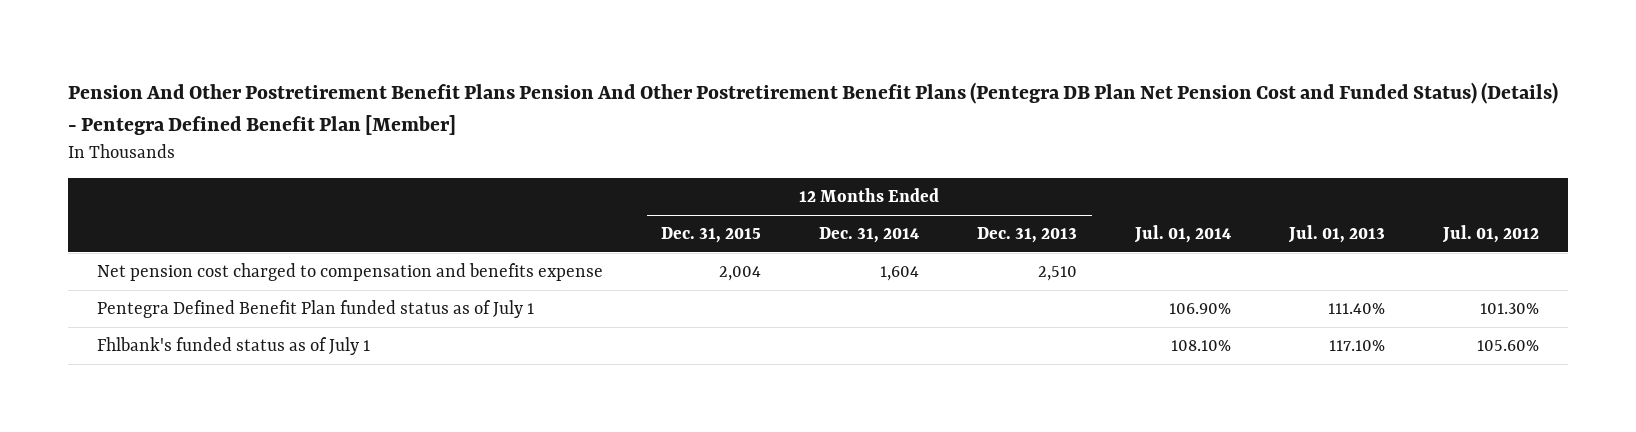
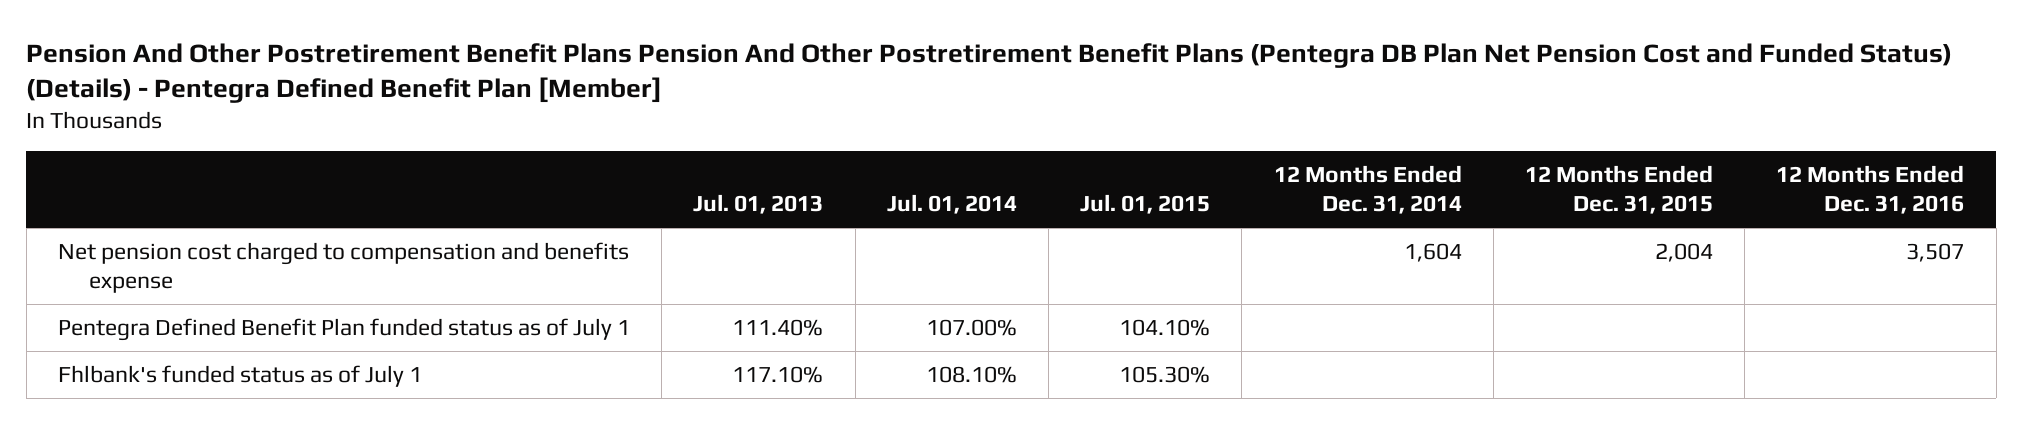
[977,227,1078,244] Dec. 31, 2013 -> none
[1442,225,1540,244] Jul. 01, 2012 -> none
none -> [1080,194,1211,215] Jul. 01, 2015
none -> [1776,164,1965,215] 12 Months Ended Dec. 31, 2016
[1169,303,1232,315] 106.90% -> [925,319,1017,337] 107.00%

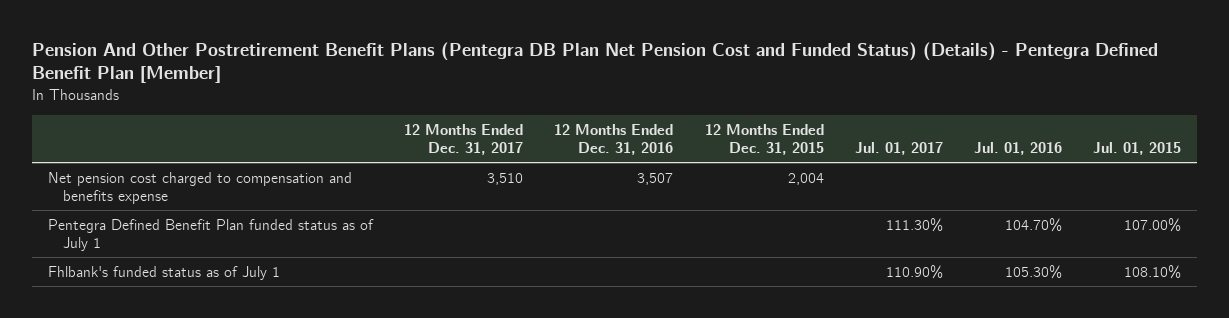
[26,42,1953,104] Pension And Other Postretirement Benefit Plans Pension And Other Postretirement Benefit Plans (Pentegra DB Plan Net Pension Cost and Funded Status) (Details) - Pentegra Defined Benefit Plan [Member] -> [32,41,1159,84] Pension And Other Postretirement Benefit Plans (Pentegra DB Plan Net Pension Cost and Funded Status) (Details) - Pentegra Defined Benefit Plan [Member]
[693,194,824,215] Jul. 01, 2013 -> none
[886,194,1017,215] Jul. 01, 2014 -> none
[1273,164,1462,215] 12 Months Ended Dec. 31, 2014 -> none
none -> [404,123,524,156] 12 Months Ended Dec. 31, 2017
none -> [854,142,943,156] Jul. 01, 2017
none -> [974,142,1063,156] Jul. 01, 2016
[1119,319,1211,337] 104.10% -> [1124,217,1182,232] 107.00%
[1119,366,1211,384] 105.30% -> [1124,264,1182,279] 108.10%

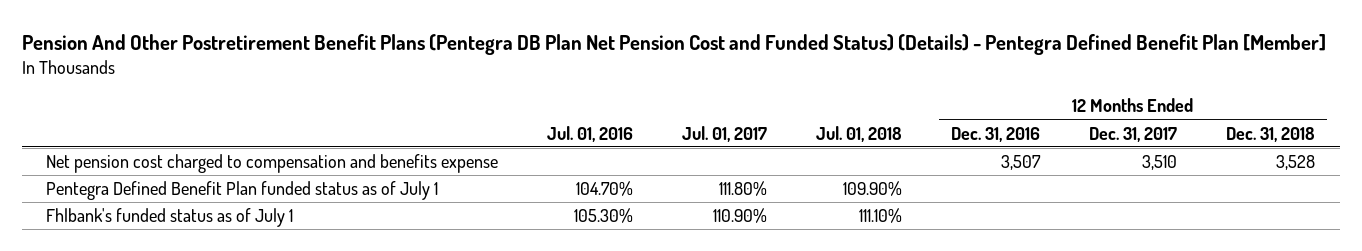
[704,123,824,156] 12 Months Ended Dec. 31, 2015 -> none
[1093,142,1182,156] Jul. 01, 2015 -> none
none -> [816,125,903,142] Jul. 01, 2018
none -> [1226,126,1316,142] Dec. 31, 2018
[885,217,943,232] 111.30% -> [719,181,768,197] 111.80%

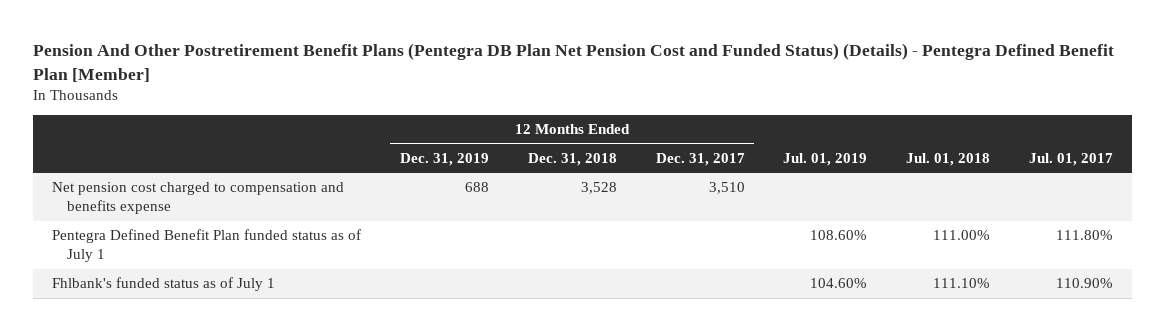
[547,125,634,142] Jul. 01, 2016 -> none
[951,126,1041,142] Dec. 31, 2016 -> none
none -> [399,152,489,166] Dec. 31, 2019
none -> [783,152,868,166] Jul. 01, 2019
[843,181,903,197] 109.90% -> [933,230,991,241] 111.00%

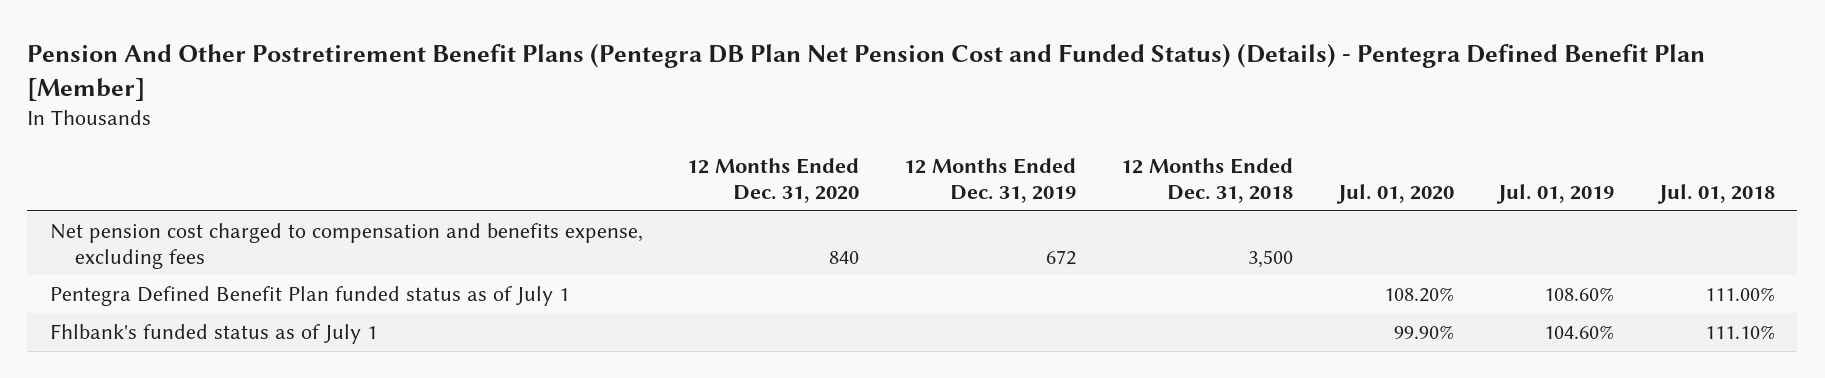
[655,152,745,166] Dec. 31, 2017 -> none
[1029,152,1114,166] Jul. 01, 2017 -> none
none -> [687,158,860,204] 12 Months Ended Dec. 31, 2020
none -> [1335,184,1454,205] Jul. 01, 2020
[52,182,345,215] Net pension cost charged to compensation and benefits expense -> [49,222,643,269] Net pension cost charged to compensation and benefits expense, excluding fees
[464,182,489,193] 688 -> [1046,249,1077,265] 672
[580,182,617,195] 3,528 -> [1247,249,1293,268] 3,500

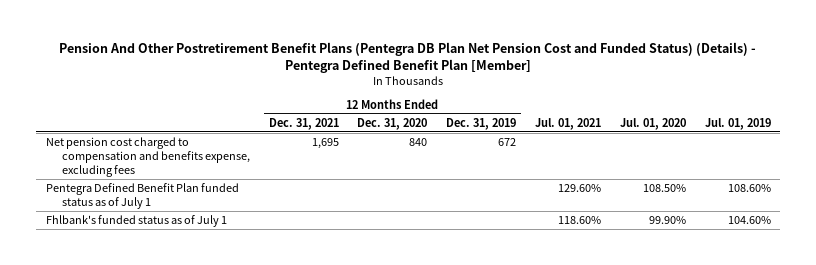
[1120,158,1293,204] 12 Months Ended Dec. 31, 2018 -> none
[1656,184,1775,205] Jul. 01, 2018 -> none
none -> [268,117,339,130] Dec. 31, 2021
none -> [535,117,602,130] Jul. 01, 2021
[1383,286,1454,302] 108.20% -> [642,183,686,192] 108.50%

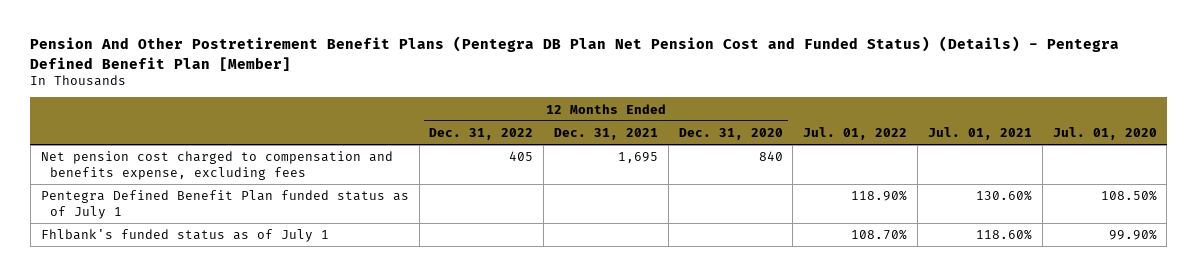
[446,117,517,130] Dec. 31, 2019 -> none
[704,117,771,130] Jul. 01, 2019 -> none
none -> [429,128,534,141] Dec. 31, 2022
none -> [803,127,908,141] Jul. 01, 2022
[558,183,602,192] 129.60% -> [975,190,1032,202] 130.60%

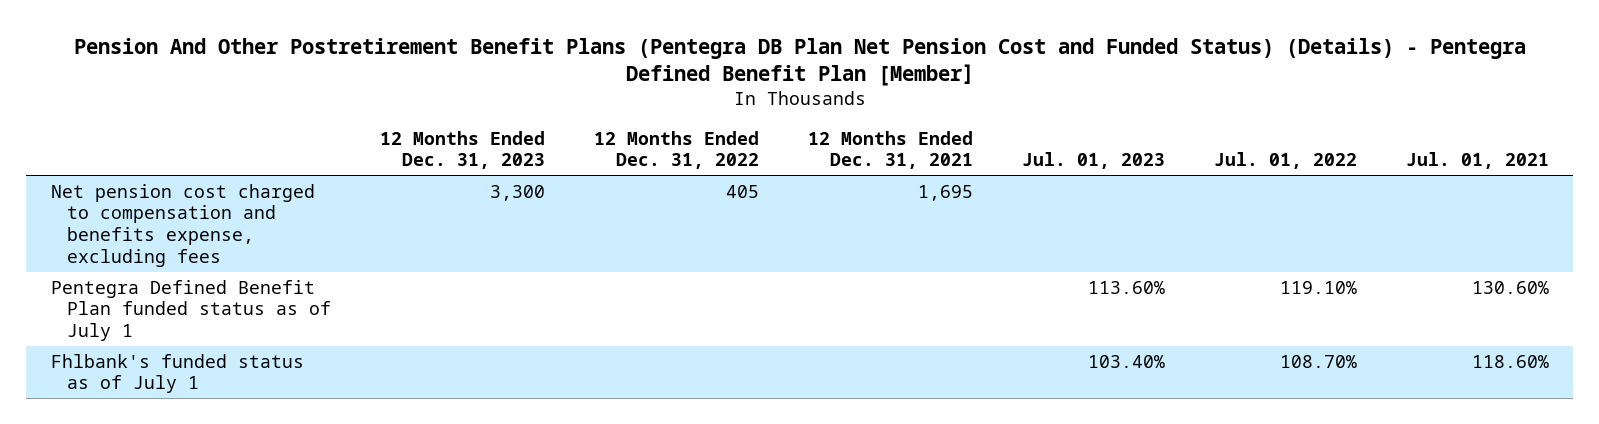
[678,128,783,141] Dec. 31, 2020 -> none
[1052,127,1157,141] Jul. 01, 2020 -> none
none -> [379,130,545,170] 12 Months Ended Dec. 31, 2023
none -> [1021,152,1165,170] Jul. 01, 2023
[851,190,908,202] 118.90% -> [1279,280,1357,294] 119.10%

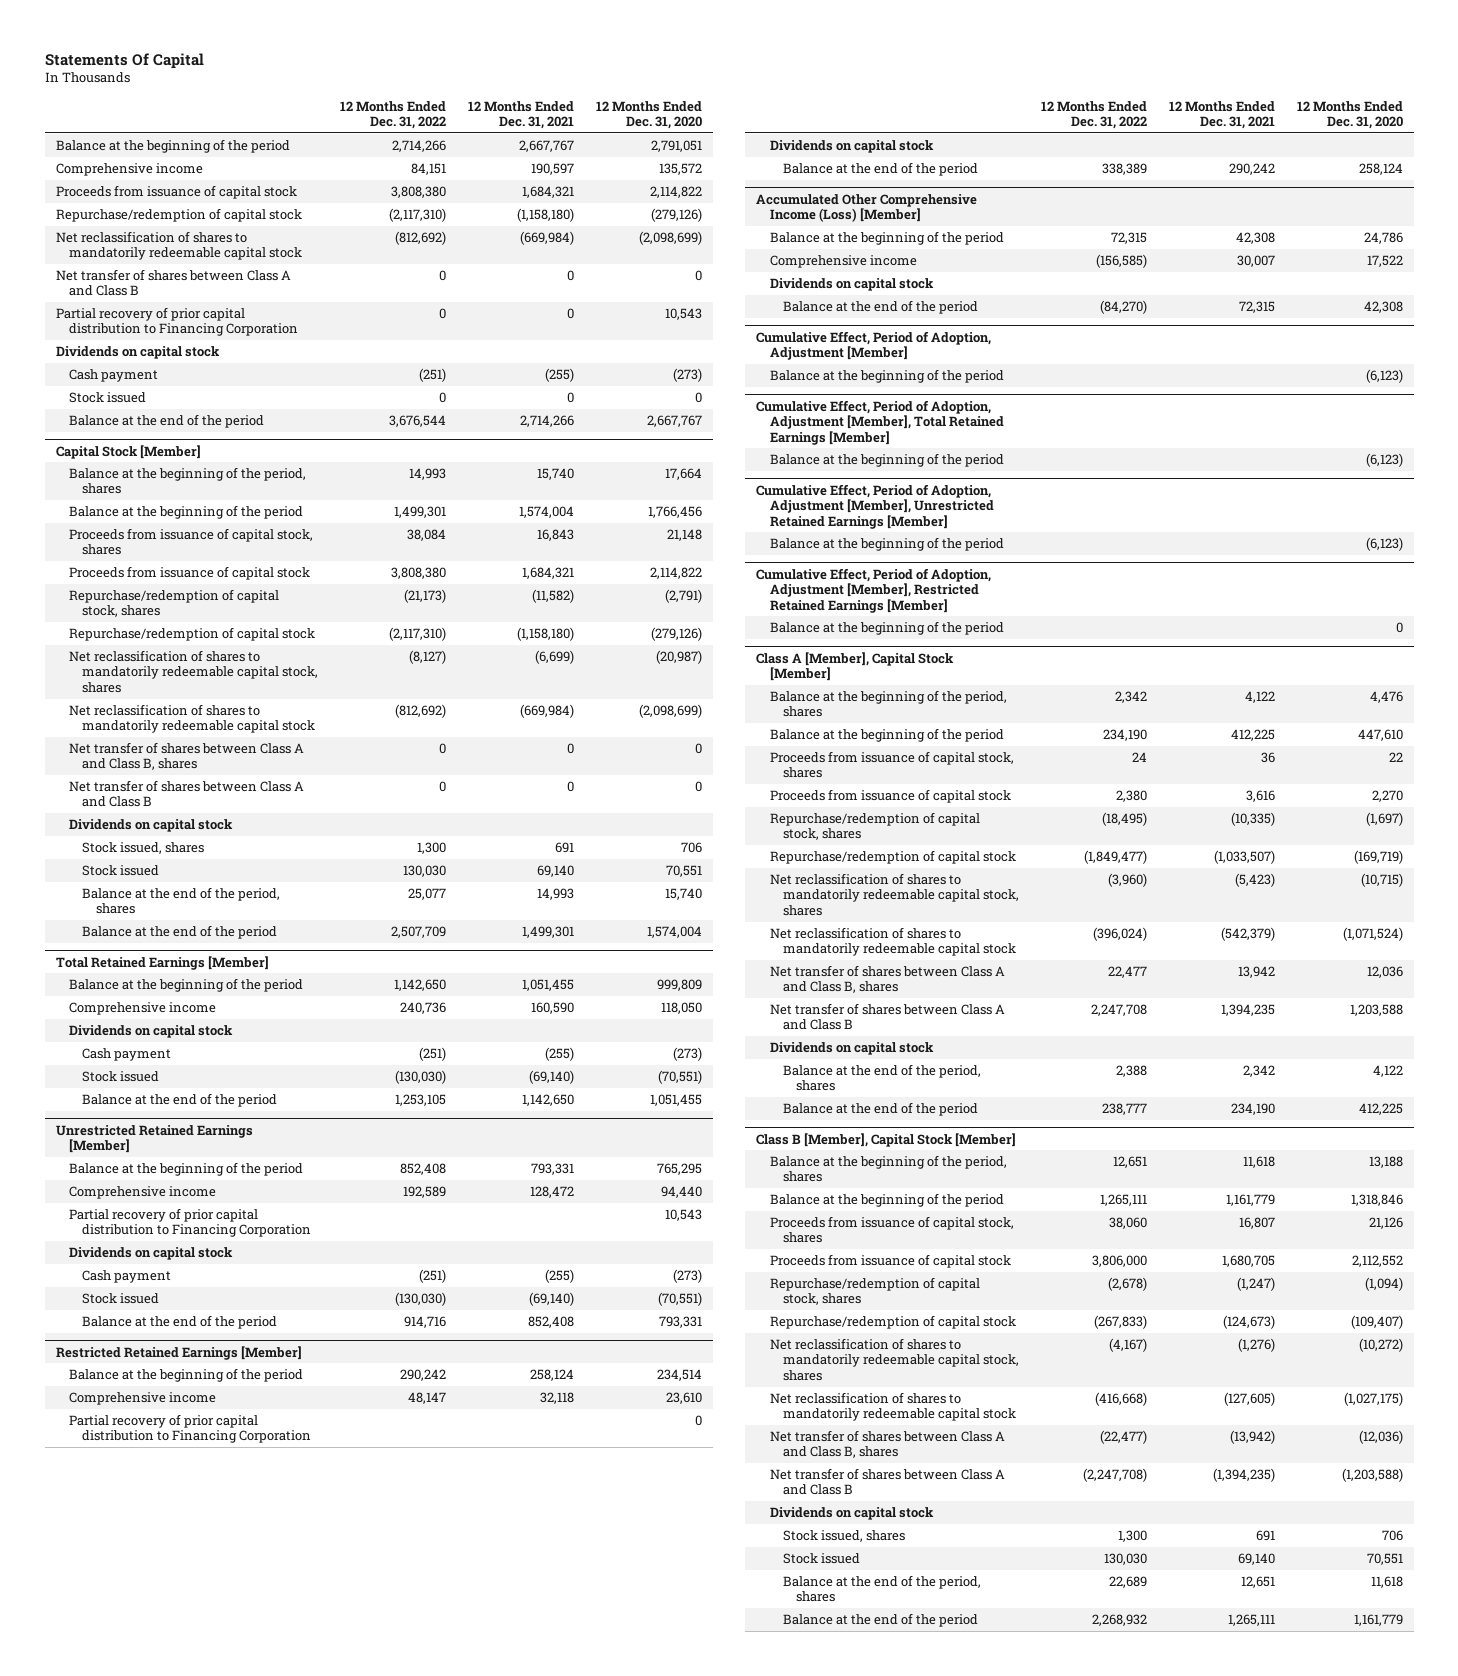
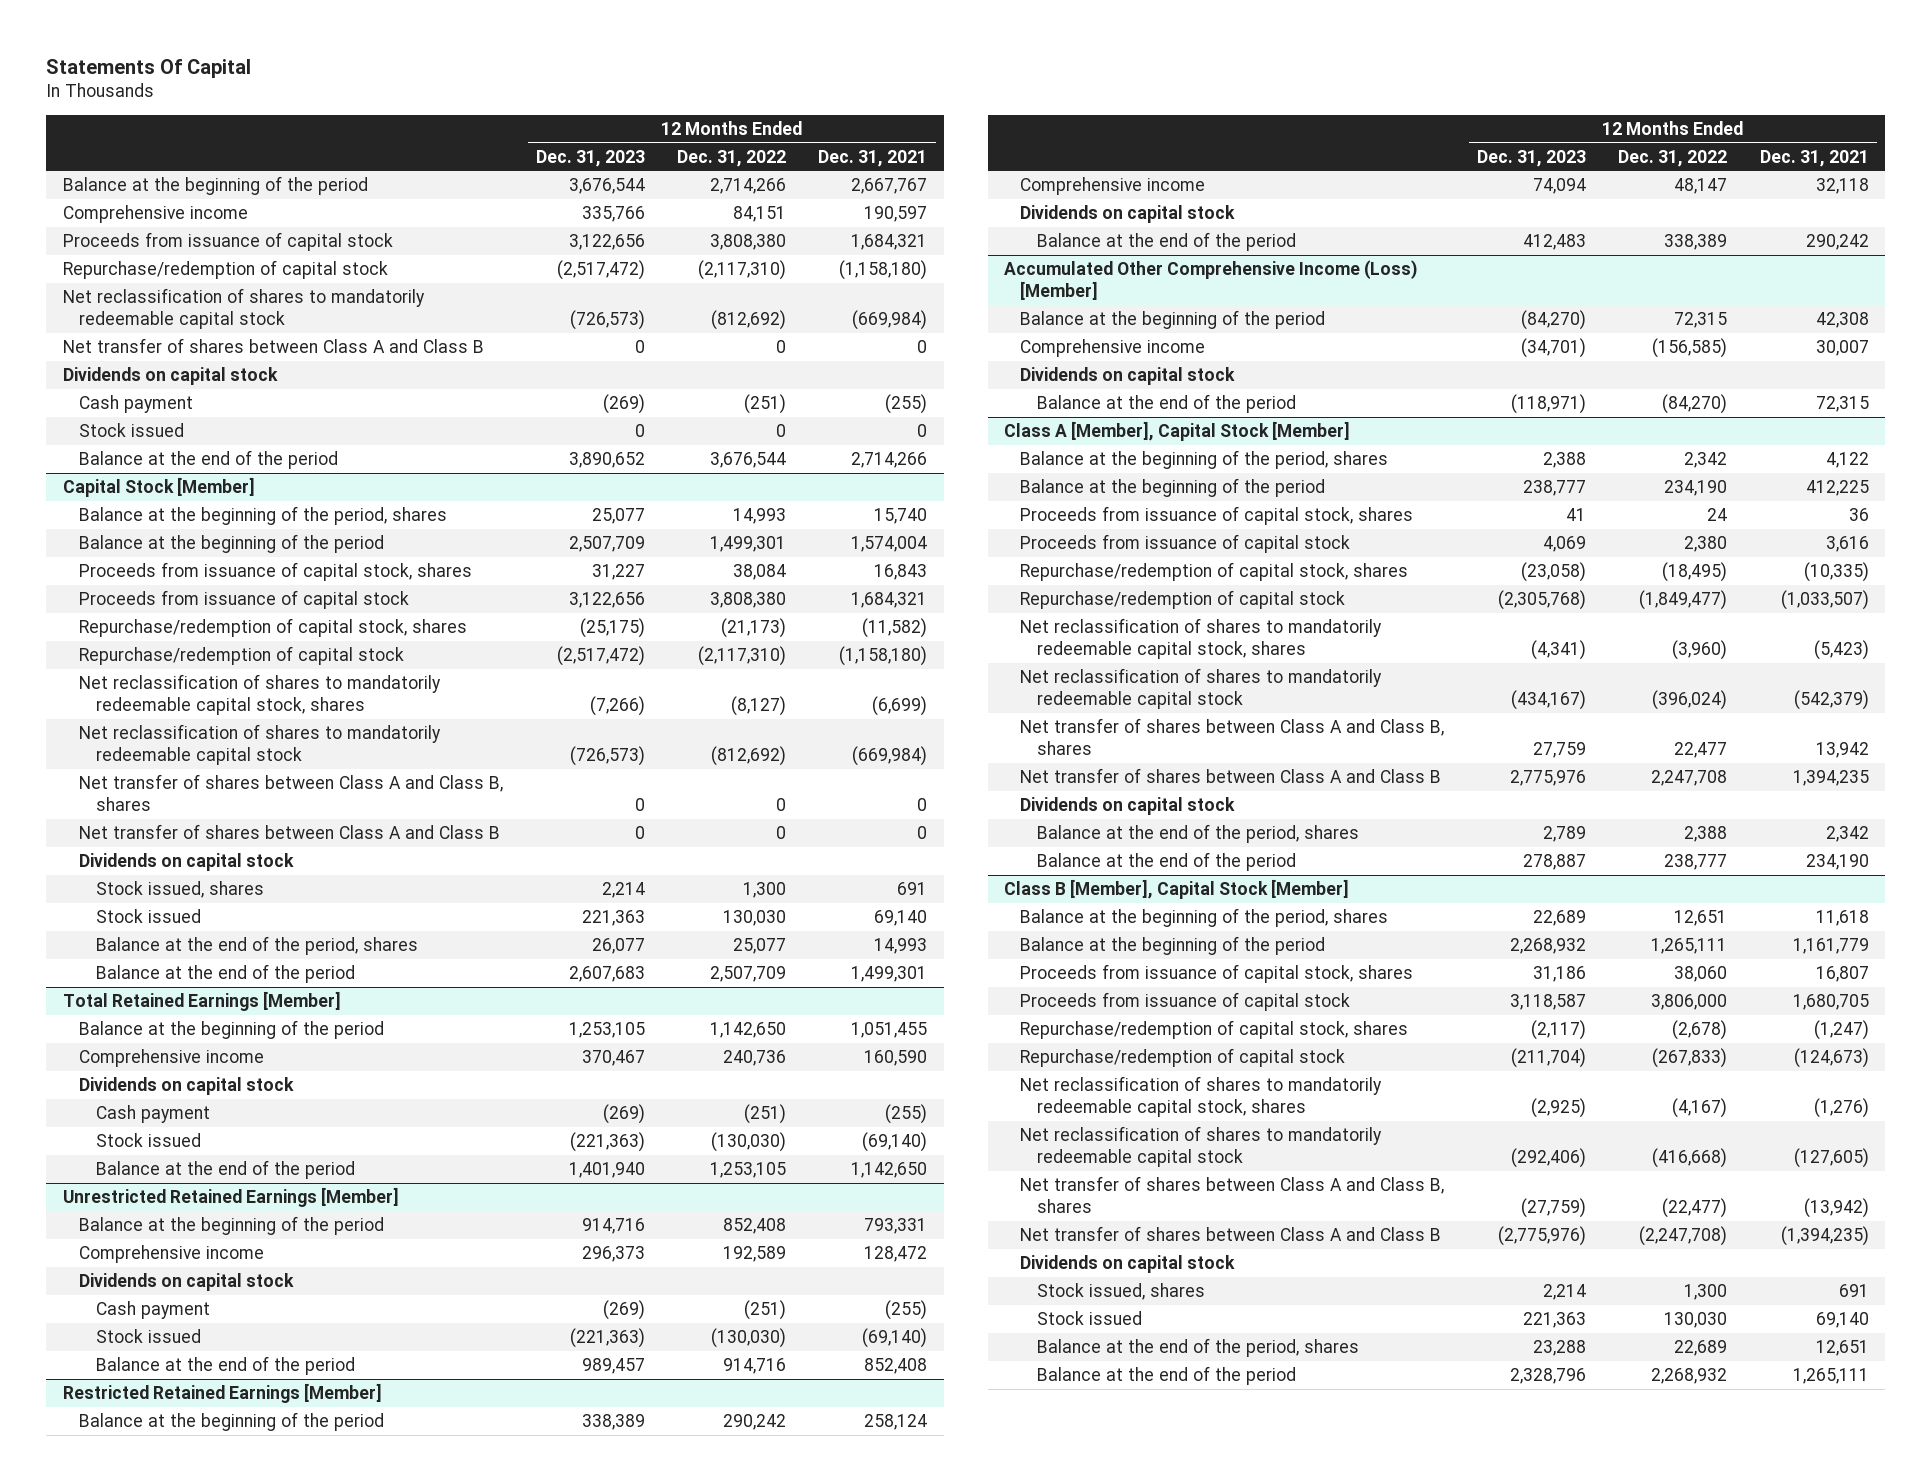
[596,100,703,130] 12 Months Ended Dec. 31, 2020 -> none
none -> [535,149,645,167] Dec. 31, 2023
[55,306,298,337] Partial recovery of prior capital distribution to Financing Corporation -> none
[68,1207,312,1238] Partial recovery of prior capital distribution to Financing Corporation -> none
[68,1413,312,1444] Partial recovery of prior capital distribution to Financing Corporation -> none
[756,330,992,361] Cumulative Effect, Period of Adoption, Adjustment [Member] -> none
[769,368,1004,383] Balance at the beginning of the period -> none
[756,399,1004,445] Cumulative Effect, Period of Adoption, Adjustment [Member], Total Retained Earnings [Member] -> none
[769,452,1004,467] Balance at the beginning of the period -> none
[756,483,994,529] Cumulative Effect, Period of Adoption, Adjustment [Member], Unrestricted Retained Earnings [Member] -> none
[769,536,1004,551] Balance at the beginning of the period -> none
[756,567,992,613] Cumulative Effect, Period of Adoption, Adjustment [Member], Restricted Retained Earnings [Member] -> none
[769,620,1004,635] Balance at the beginning of the period -> none

